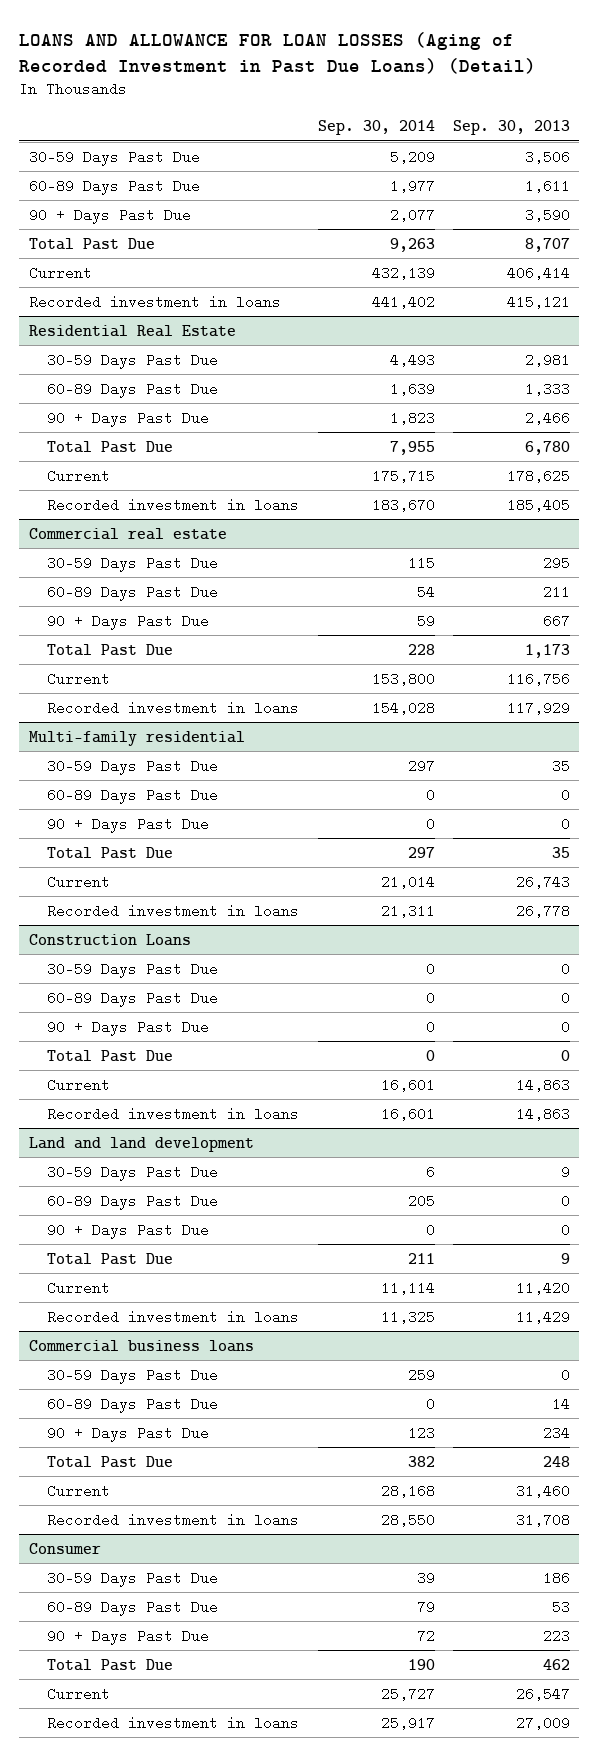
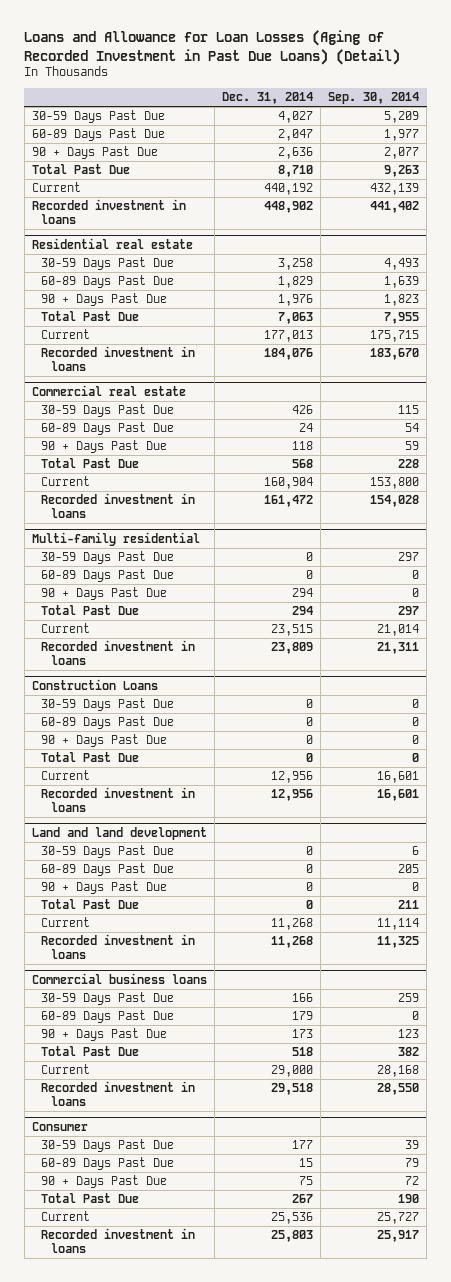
[19,31,537,74] LOANS AND ALLOWANCE FOR LOAN LOSSES (Aging of Recorded Investment in Past Due Loans) (Detail) -> [24,30,401,65] Loans and Allowance for Loan Losses (Aging of Recorded Investment in Past Due Loans) (Detail)
[453,120,571,136] Sep. 30, 2013 -> none
none -> [221,92,313,105] Dec. 31, 2014
[28,324,236,337] Residential Real Estate -> [31,237,193,249] Residential real estate

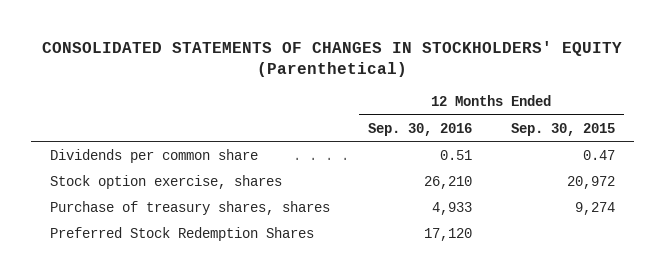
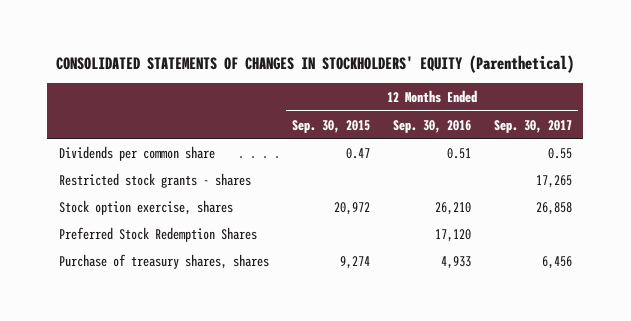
none -> [493,119,572,133] Sep. 30, 2017
none -> [58,172,251,188] Restricted stock grants - shares
[50,200,331,215] Purchase of treasury shares, shares -> [58,253,269,269] Purchase of treasury shares, shares

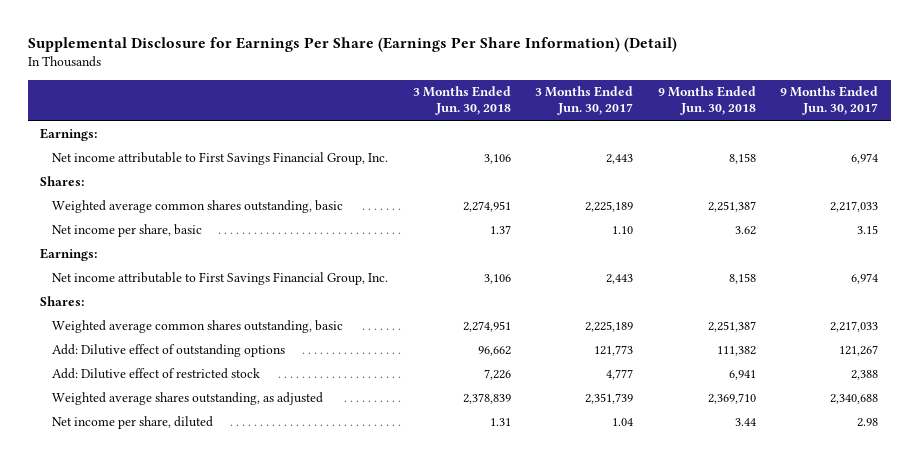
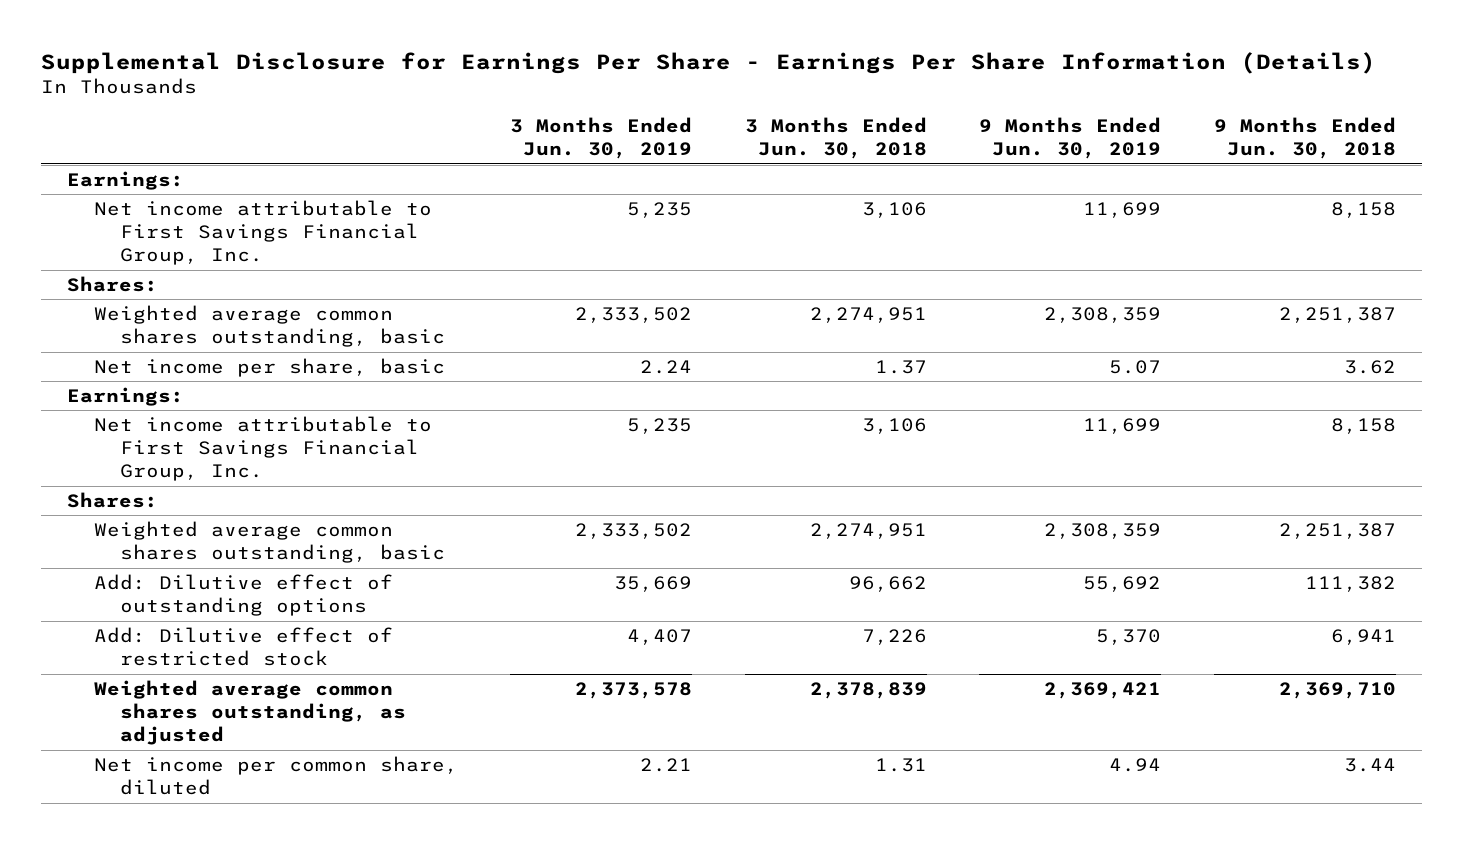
[27,37,677,53] Supplemental Disclosure for Earnings Per Share (Earnings Per Share Information) (Detail) -> [41,51,1377,74] Supplemental Disclosure for Earnings Per Share - Earnings Per Share Information (Details)
[535,86,634,116] 3 Months Ended Jun. 30, 2017 -> none
[780,86,879,116] 9 Months Ended Jun. 30, 2017 -> none
none -> [510,117,693,160] 3 Months Ended Jun. 30, 2019
none -> [979,117,1162,160] 9 Months Ended Jun. 30, 2019
[52,391,324,405] Weighted average shares outstanding, as adjusted -> [93,680,407,746] Weighted average common shares outstanding, as adjusted
[52,415,214,429] Net income per share, diluted -> [93,756,458,796] Net income per common share, diluted

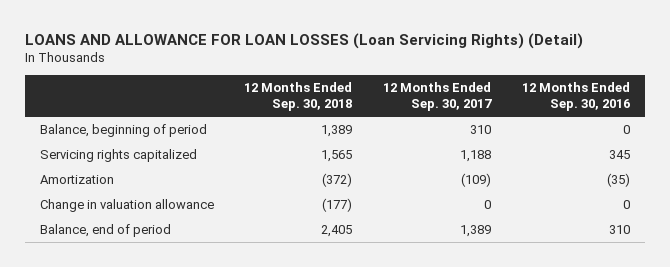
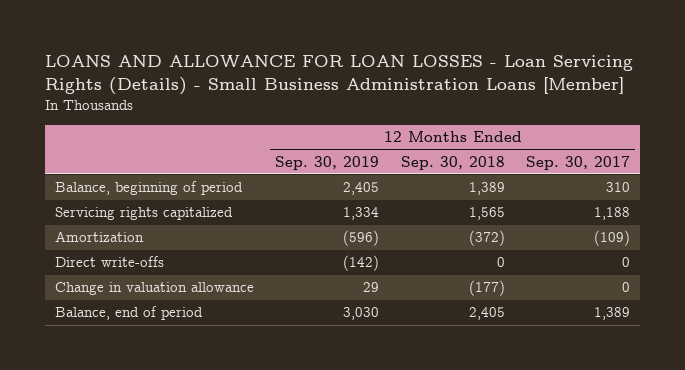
[24,32,583,49] LOANS AND ALLOWANCE FOR LOAN LOSSES (Loan Servicing Rights) (Detail) -> [44,55,633,96] LOANS AND ALLOWANCE FOR LOAN LOSSES - Loan Servicing Rights (Details) - Small Business Administration Loans [Member]
[521,81,630,112] 12 Months Ended Sep. 30, 2016 -> none
none -> [275,155,380,170] Sep. 30, 2019
none -> [55,256,165,268] Direct write-offs

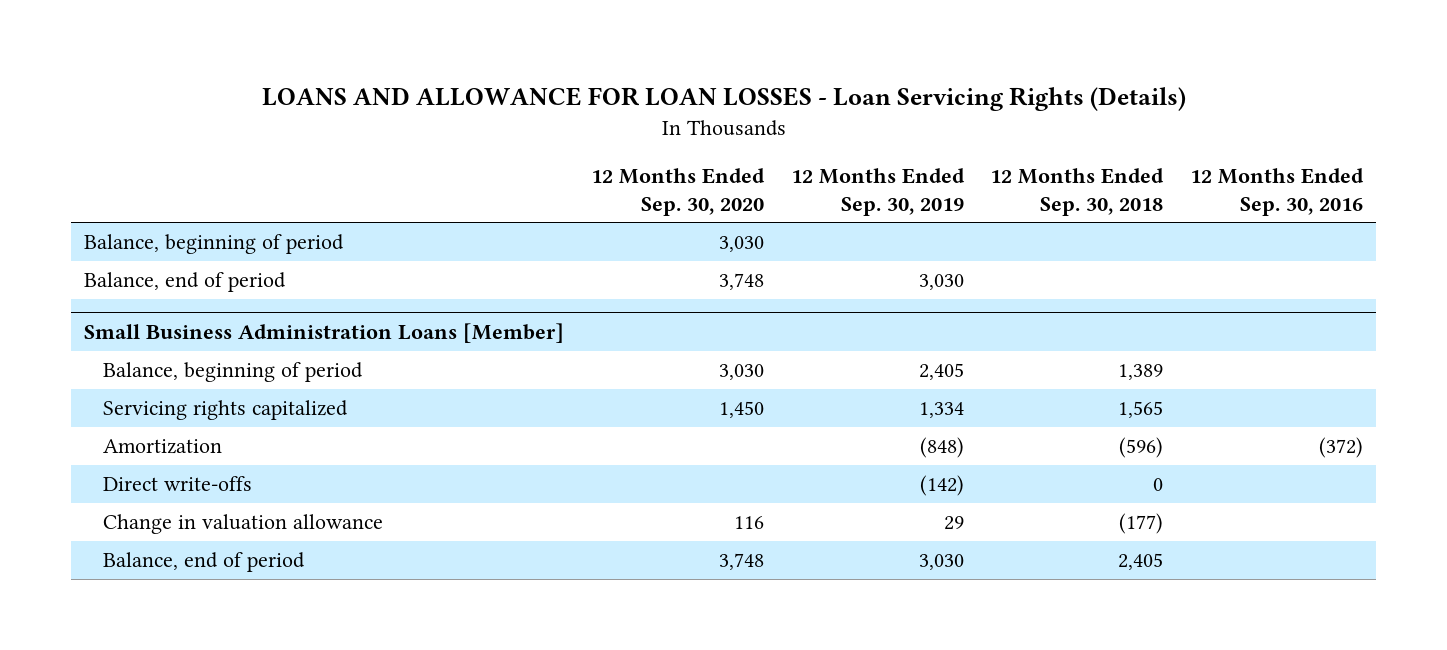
[44,55,633,96] LOANS AND ALLOWANCE FOR LOAN LOSSES - Loan Servicing Rights (Details) - Small Business Administration Loans [Member] -> [261,87,1186,112] LOANS AND ALLOWANCE FOR LOAN LOSSES - Loan Servicing Rights (Details)
[525,155,630,170] Sep. 30, 2017 -> none
none -> [590,168,765,216] 12 Months Ended Sep. 30, 2020
none -> [1190,168,1365,216] 12 Months Ended Sep. 30, 2016
none -> [84,234,345,255] Balance, beginning of period
none -> [84,272,287,293] Balance, end of period
none -> [84,322,565,343] Small Business Administration Loans [Member]
[343,230,380,247] (596) -> [919,437,964,459] (848)
[468,230,505,247] (372) -> [1119,437,1164,459] (596)

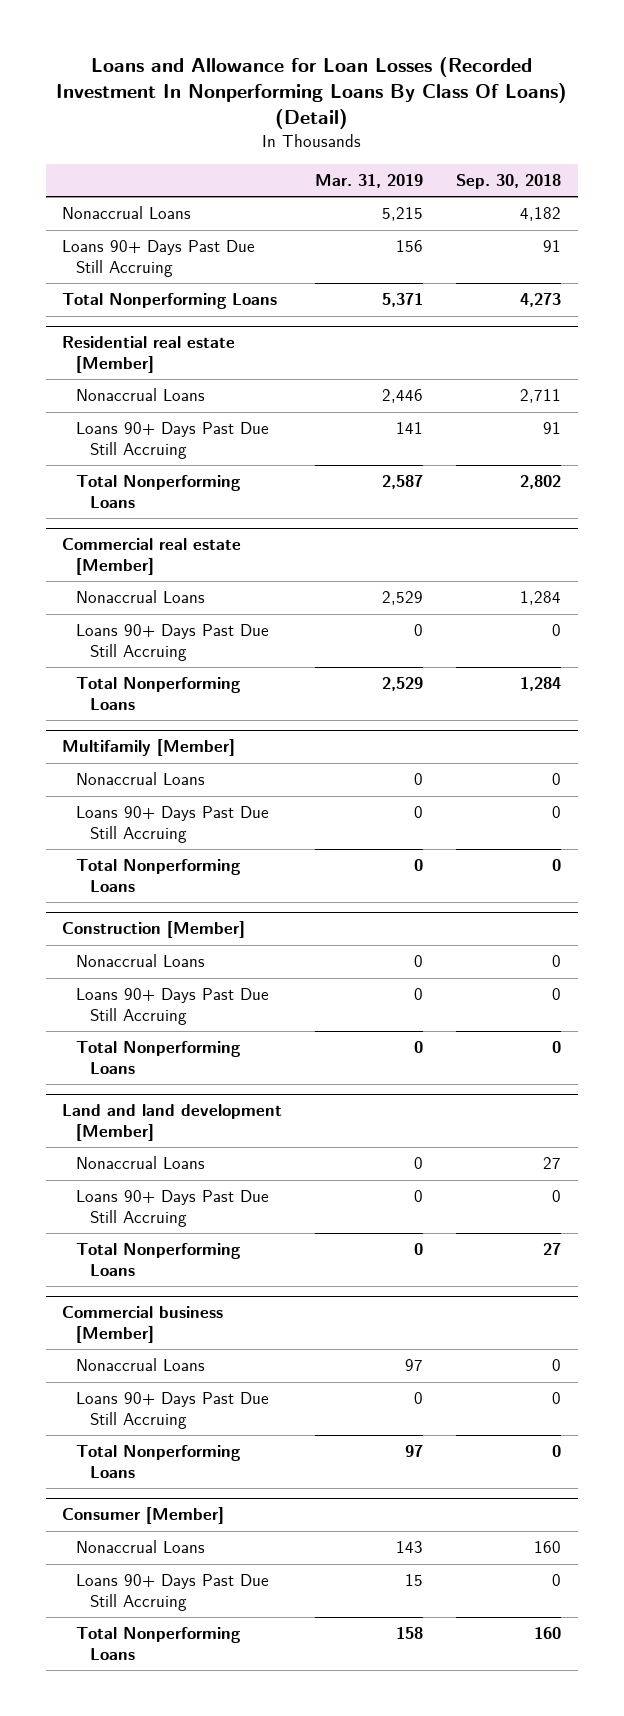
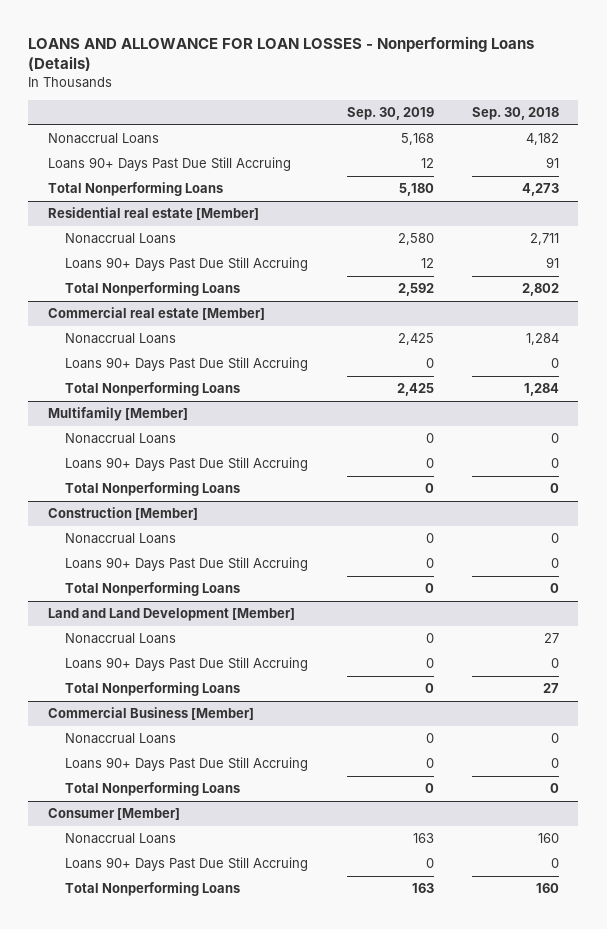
[55,57,567,130] Loans and Allowance for Loan Losses (Recorded Investment In Nonperforming Loans By Class Of Loans) (Detail) -> [28,35,535,72] LOANS AND ALLOWANCE FOR LOAN LOSSES - Nonperforming Loans (Details)
[315,173,424,188] Mar. 31, 2019 -> none
none -> [346,107,434,121] Sep. 30, 2019
[62,1104,283,1141] Land and land development [Member] -> [47,608,295,622] Land and Land Development [Member]
[62,1306,224,1343] Commercial business [Member] -> [47,707,254,721] Commercial Business [Member]

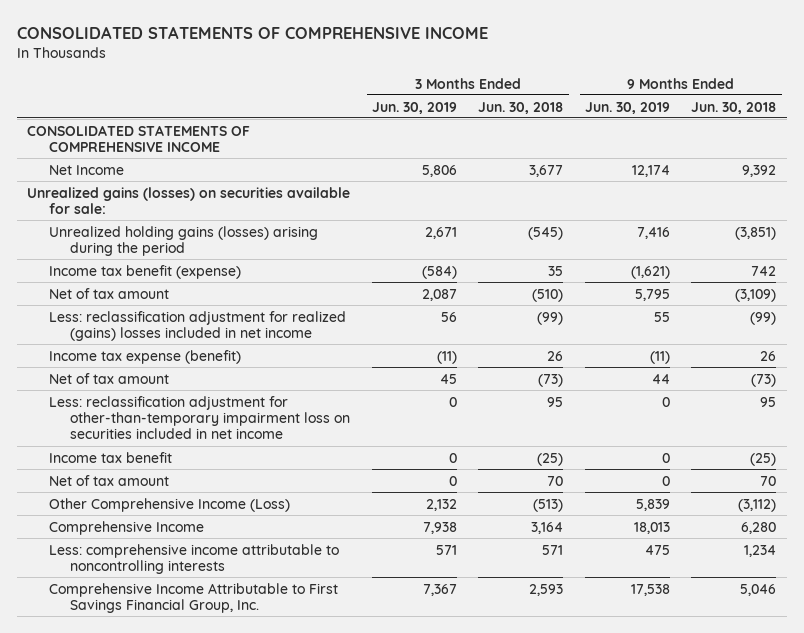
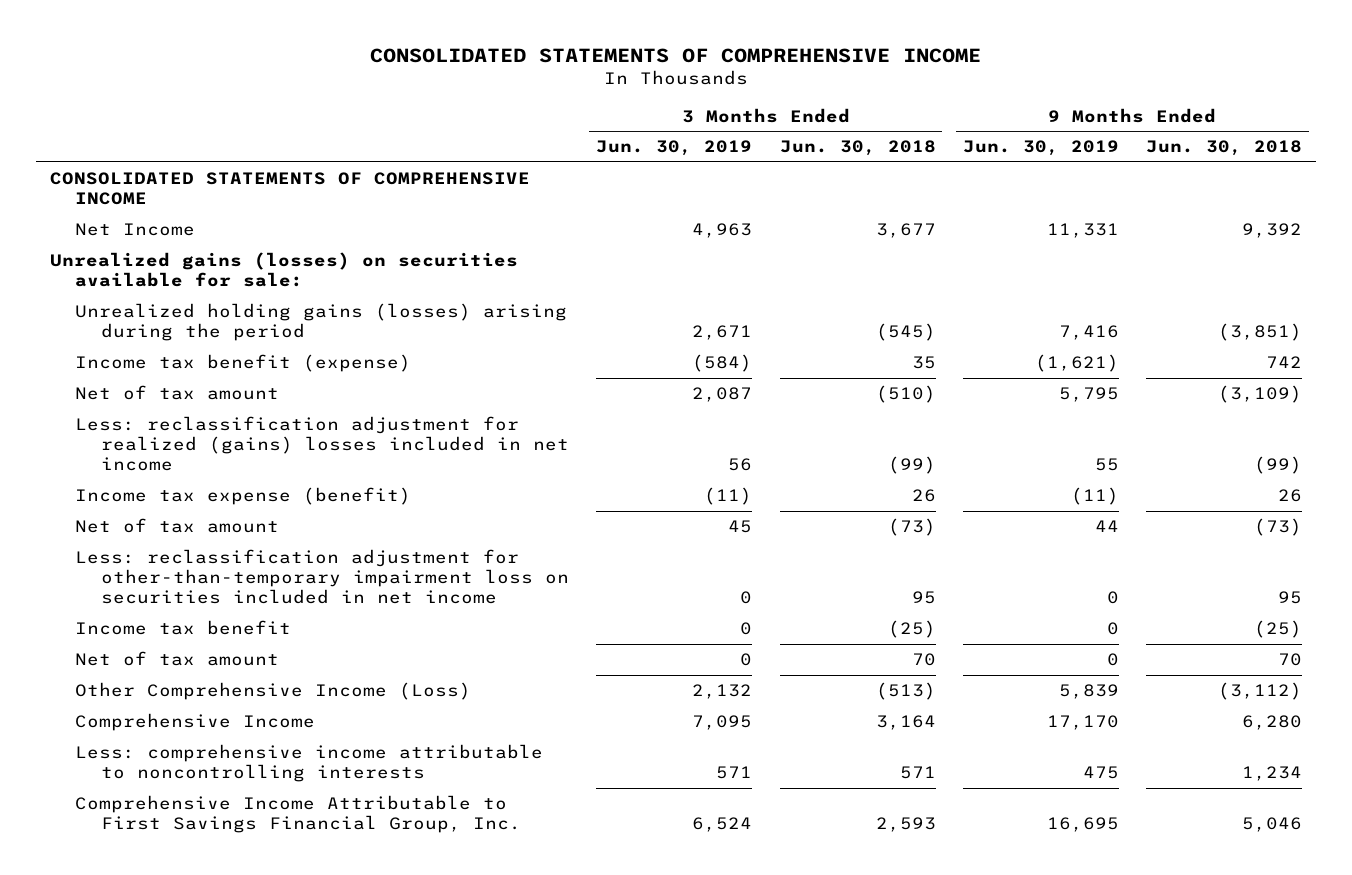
[421,164,457,177] 5,806 -> [692,223,753,239] 4,963
[631,164,670,177] 12,174 -> [1046,223,1119,239] 11,331
[422,521,457,534] 7,938 -> [692,715,753,731] 7,095
[633,521,670,534] 18,013 -> [1046,715,1119,731] 17,170
[422,583,457,596] 7,367 -> [692,817,753,833] 6,524
[630,583,670,596] 17,538 -> [1046,817,1119,833] 16,695

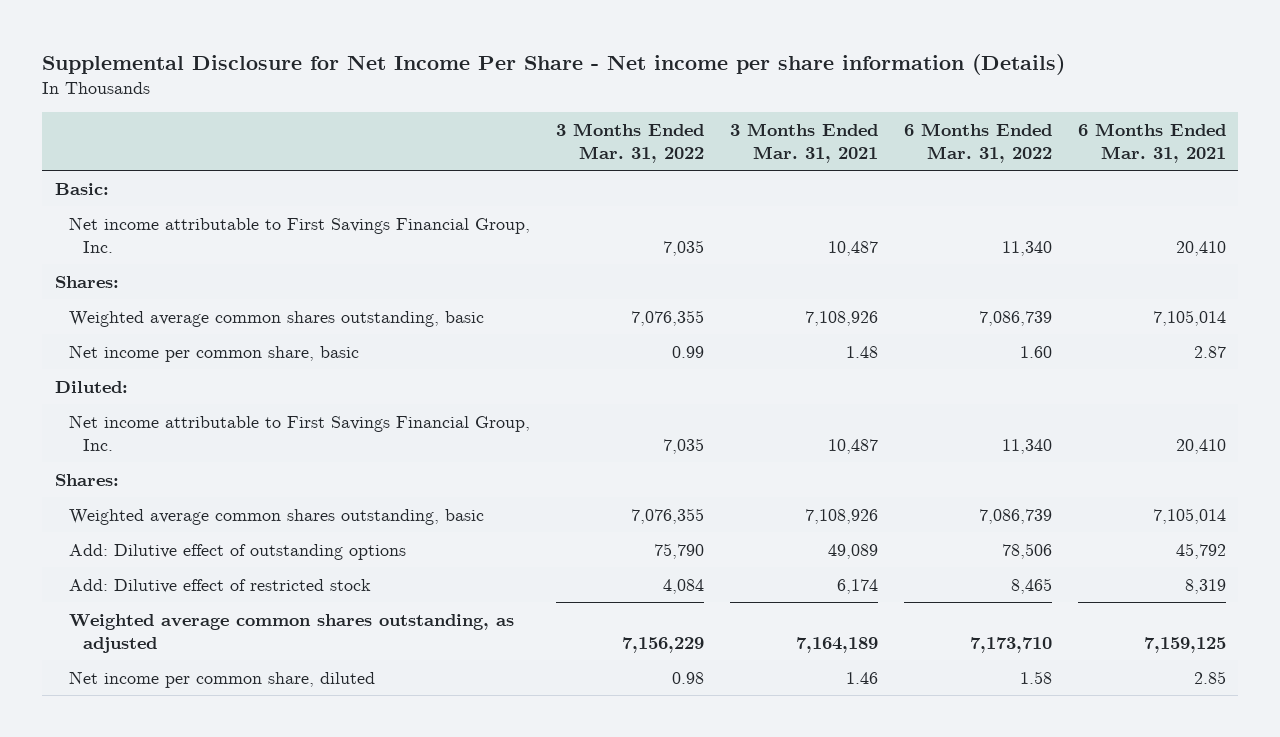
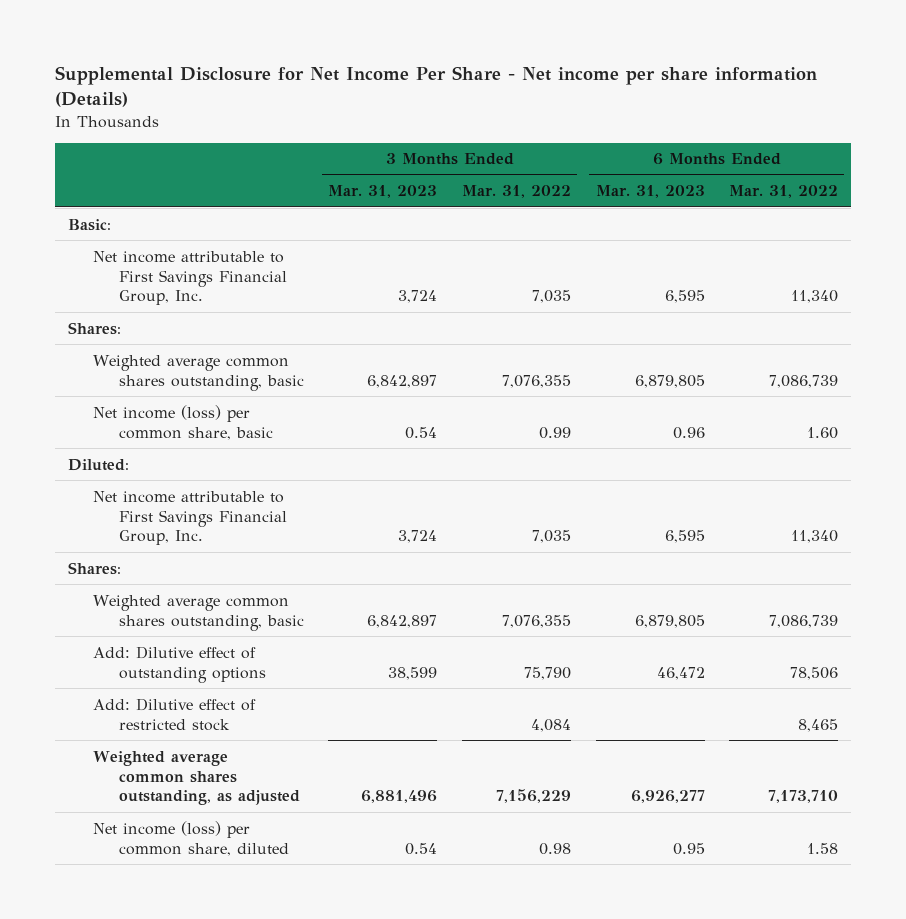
[729,123,878,164] 3 Months Ended Mar. 31, 2021 -> none
[1077,123,1226,164] 6 Months Ended Mar. 31, 2021 -> none
none -> [328,185,438,199] Mar. 31, 2023
none -> [595,185,705,199] Mar. 31, 2023
[69,344,360,362] Net income per common share, basic -> [93,404,273,440] Net income (loss) per common share, basic
[69,670,376,688] Net income per common share, diluted -> [93,820,289,856] Net income (loss) per common share, diluted

